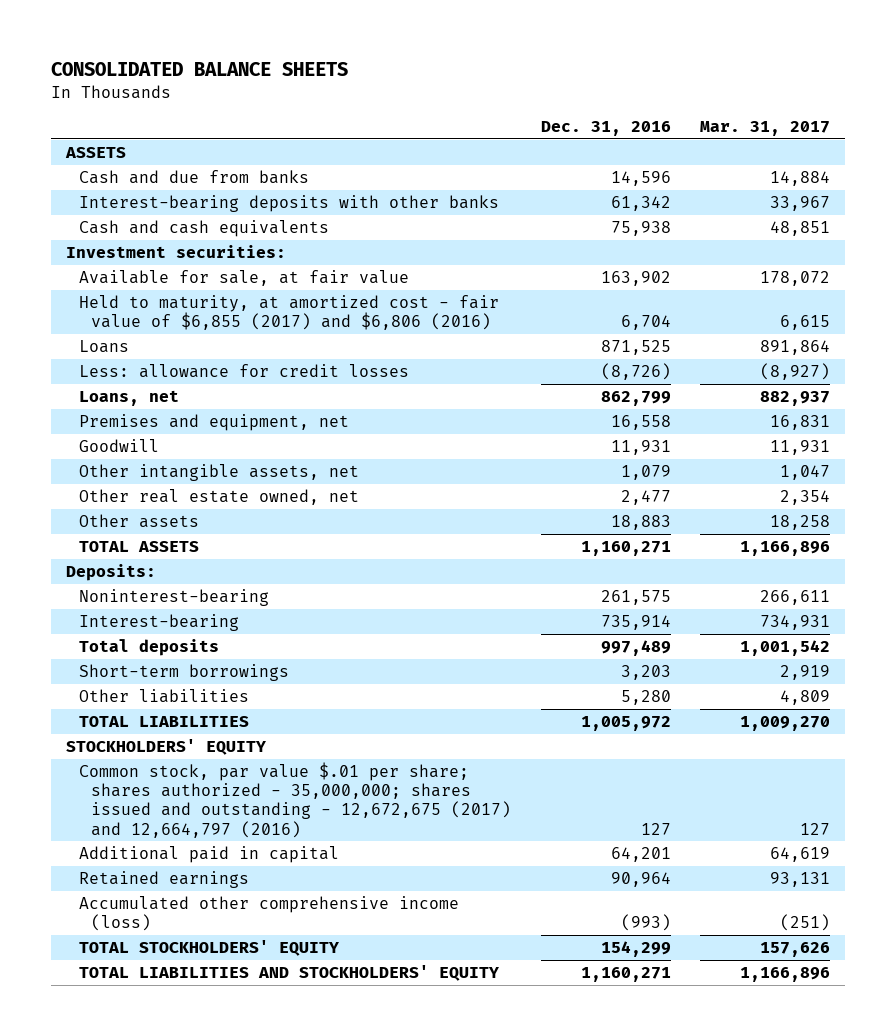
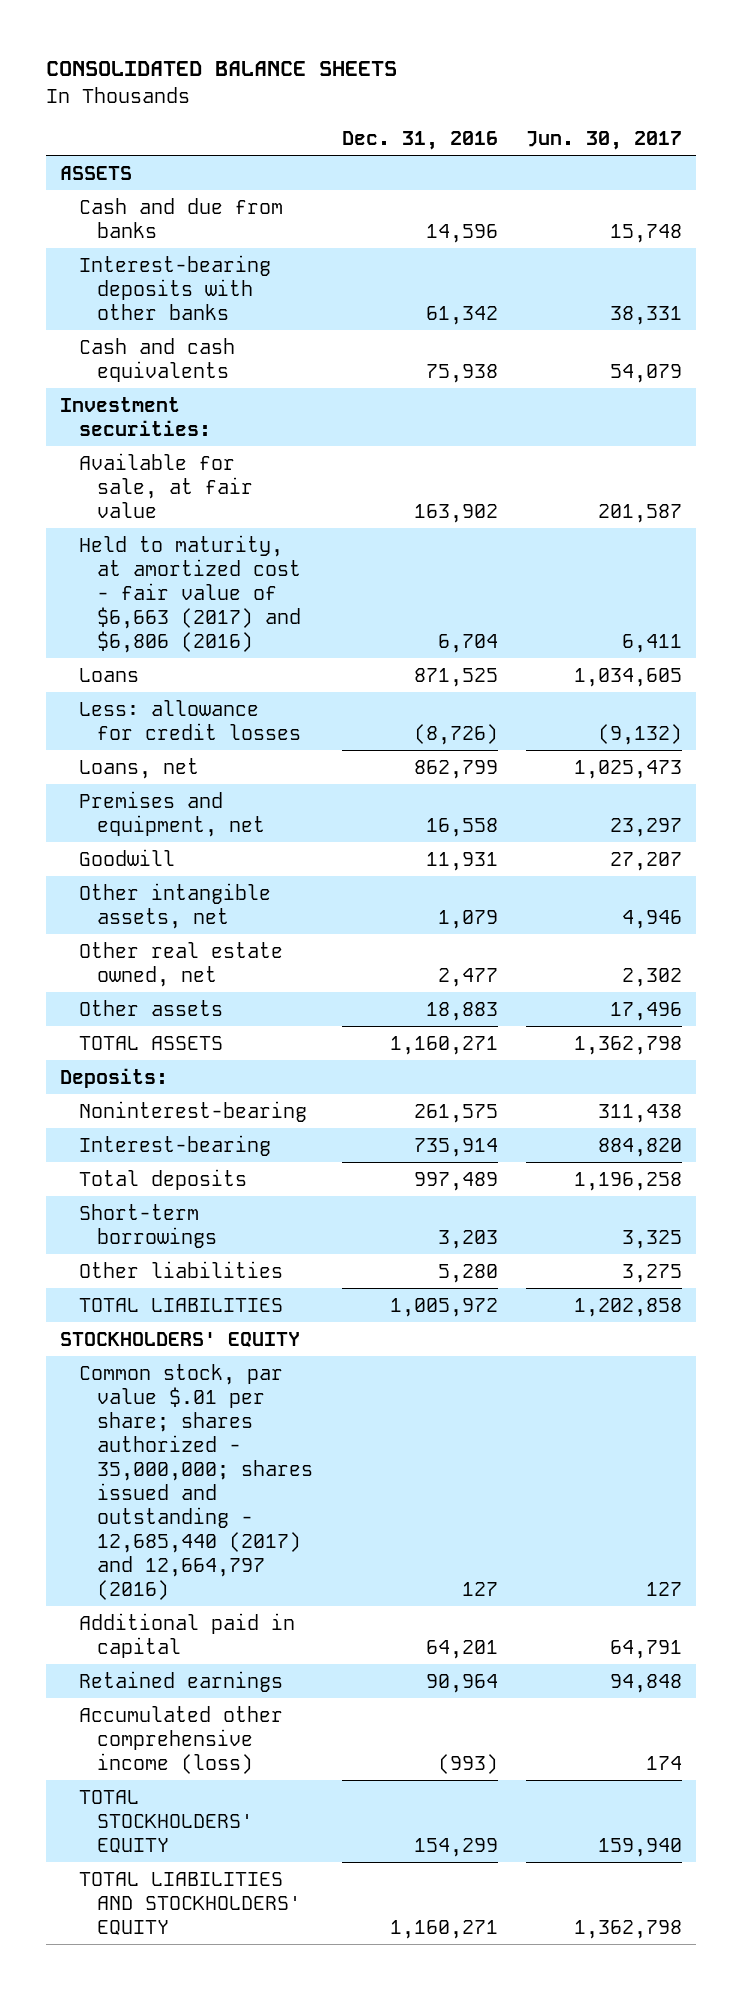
[700,121,831,137] Mar. 31, 2017 -> none
none -> [525,131,682,151] Jun. 30, 2017
[78,294,499,331] Held to maturity, at amortized cost - fair value of $6,855 (2017) and $6,806 (2016) -> [78,534,302,653] Held to maturity, at amortized cost - fair value of $6,663 (2017) and $6,806 (2016)
[78,761,512,838] Common stock, par value $.01 per share; shares authorized - 35,000,000; shares issued and outstanding - 12,672,675 (2017) and 12,664,797 (2016) -> [78,1363,314,1601] Common stock, par value $.01 per share; shares authorized - 35,000,000; shares issued and outstanding - 12,685,440 (2017) and 12,664,797 (2016)

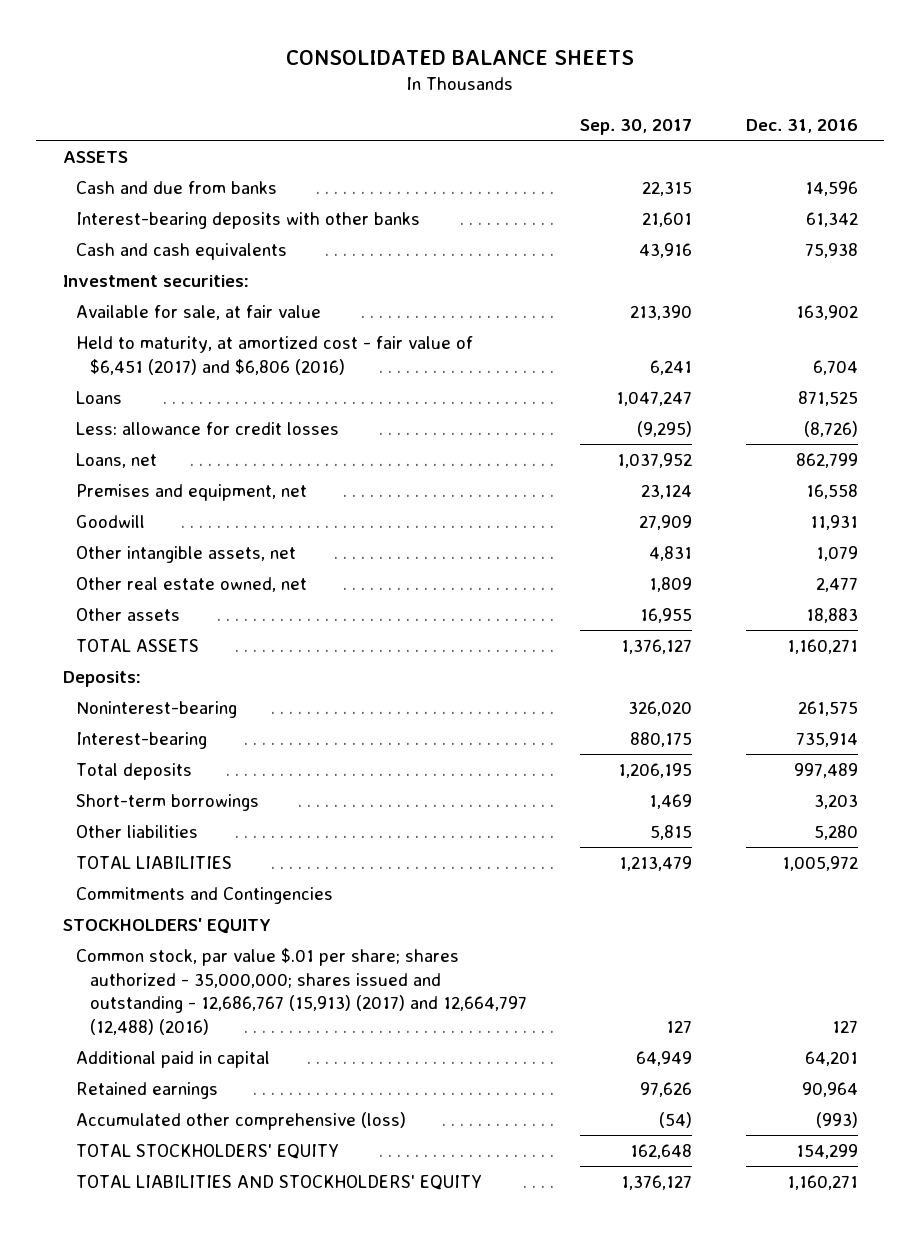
[525,131,682,151] Jun. 30, 2017 -> none
none -> [580,118,693,135] Sep. 30, 2017
[78,534,302,653] Held to maturity, at amortized cost - fair value of $6,663 (2017) and $6,806 (2016) -> [76,336,474,375] Held to maturity, at amortized cost - fair value of $6,451 (2017) and $6,806 (2016)
none -> [76,887,334,905] Commitments and Contingencies
[78,1363,314,1601] Common stock, par value $.01 per share; shares authorized - 35,000,000; shares issued and outstanding - 12,685,440 (2017) and 12,664,797 (2016) -> [76,948,528,1035] Common stock, par value $.01 per share; shares authorized - 35,000,000; shares issued and outstanding - 12,686,767 (15,913) (2017) and 12,664,797 (12,488) (2016)
[78,1705,283,1774] Accumulated other comprehensive income (loss) -> [76,1112,407,1131] Accumulated other comprehensive (loss)

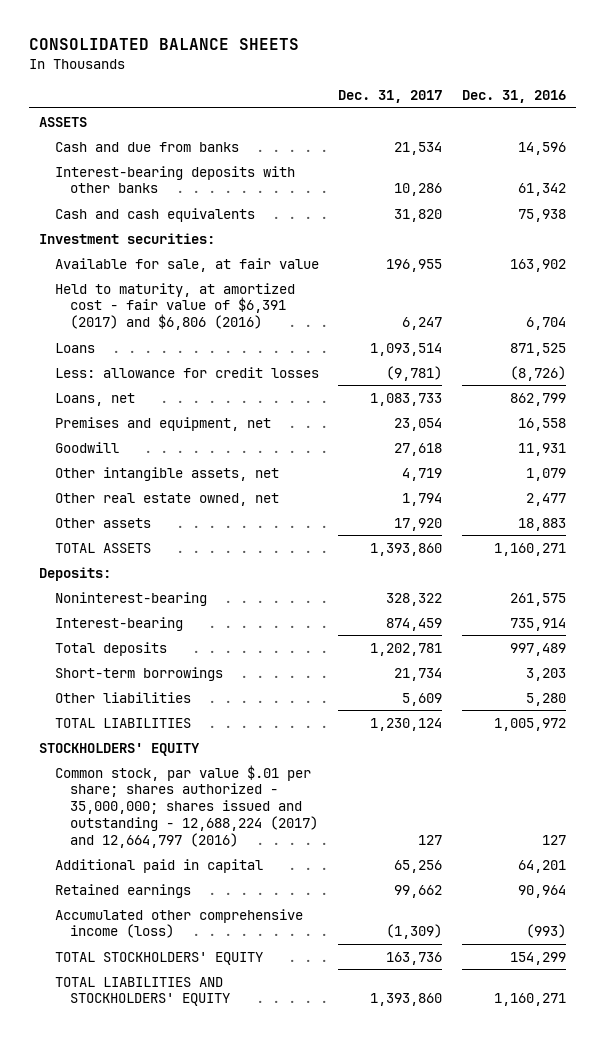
[580,118,693,135] Sep. 30, 2017 -> none
none -> [338,90,443,104] Dec. 31, 2017
[76,336,474,375] Held to maturity, at amortized cost - fair value of $6,451 (2017) and $6,806 (2016) -> [54,282,295,331] Held to maturity, at amortized cost - fair value of $6,391 (2017) and $6,806 (2016)
[76,887,334,905] Commitments and Contingencies -> none
[76,948,528,1035] Common stock, par value $.01 per share; shares authorized - 35,000,000; shares issued and outstanding - 12,686,767 (15,913) (2017) and 12,664,797 (12,488) (2016) -> [54,764,319,848] Common stock, par value $.01 per share; shares authorized - 35,000,000; shares issued and outstanding - 12,688,224 (2017) and 12,664,797 (2016)
[76,1112,407,1131] Accumulated other comprehensive (loss) -> [54,908,303,939] Accumulated other comprehensive income (loss)

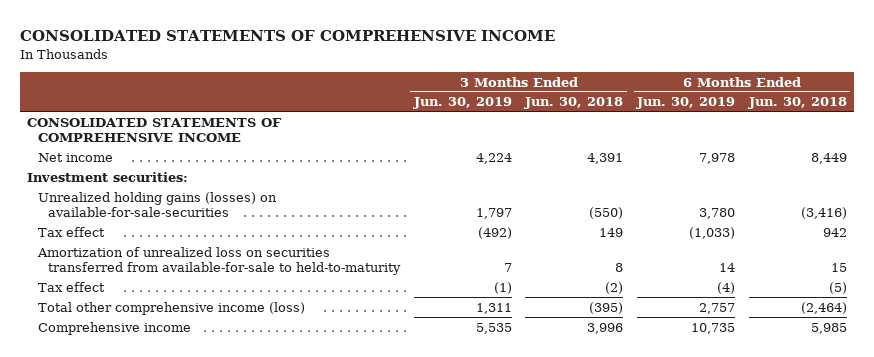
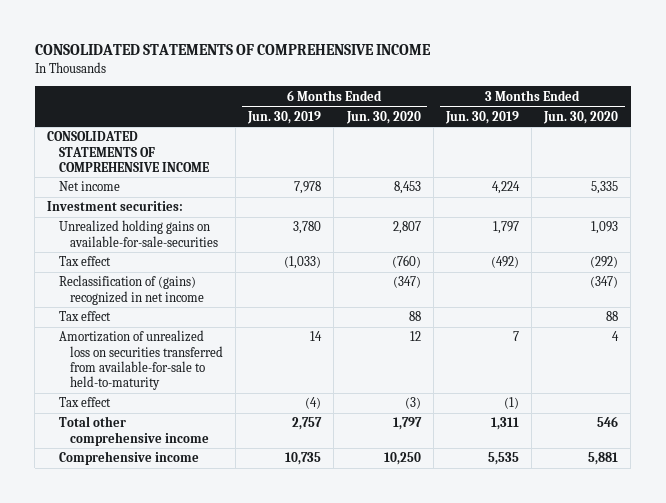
[524,97,624,110] Jun. 30, 2018 -> none
[747,97,847,110] Jun. 30, 2018 -> none
none -> [345,110,421,124] Jun. 30, 2020
none -> [543,110,619,124] Jun. 30, 2020
[37,191,277,218] Unrealized holding gains (losses) on available-for-sale-securities -> [58,220,218,247] Unrealized holding gains on available-for-sale-securities
none -> [58,275,204,305] Reclassification of (gains) recognized in net income
none -> [58,311,111,322] Tax effect
[37,301,305,315] Total other comprehensive income (loss) -> [58,416,209,446] Total other comprehensive income

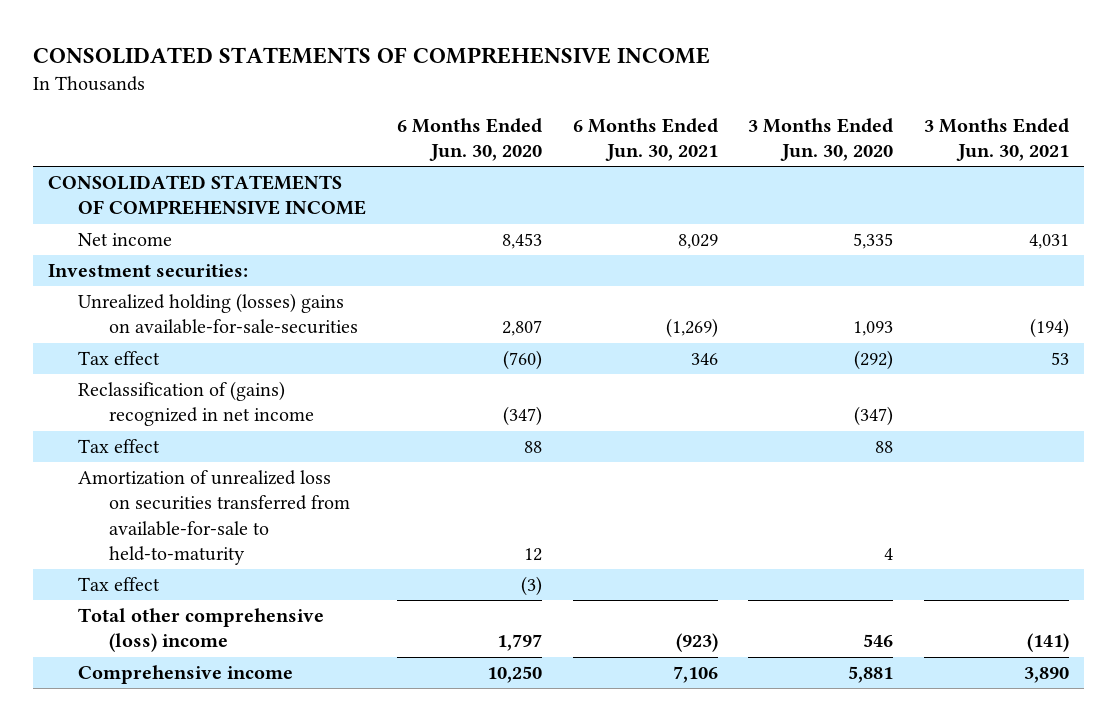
[247,110,322,124] Jun. 30, 2019 -> none
[444,110,519,124] Jun. 30, 2019 -> none
none -> [572,117,718,162] 6 Months Ended Jun. 30, 2021
none -> [923,117,1069,162] 3 Months Ended Jun. 30, 2021
[58,220,218,247] Unrealized holding gains on available-for-sale-securities -> [78,293,358,335] Unrealized holding (losses) gains on available-for-sale-securities
[58,416,209,446] Total other comprehensive income -> [78,608,325,653] Total other comprehensive (loss) income

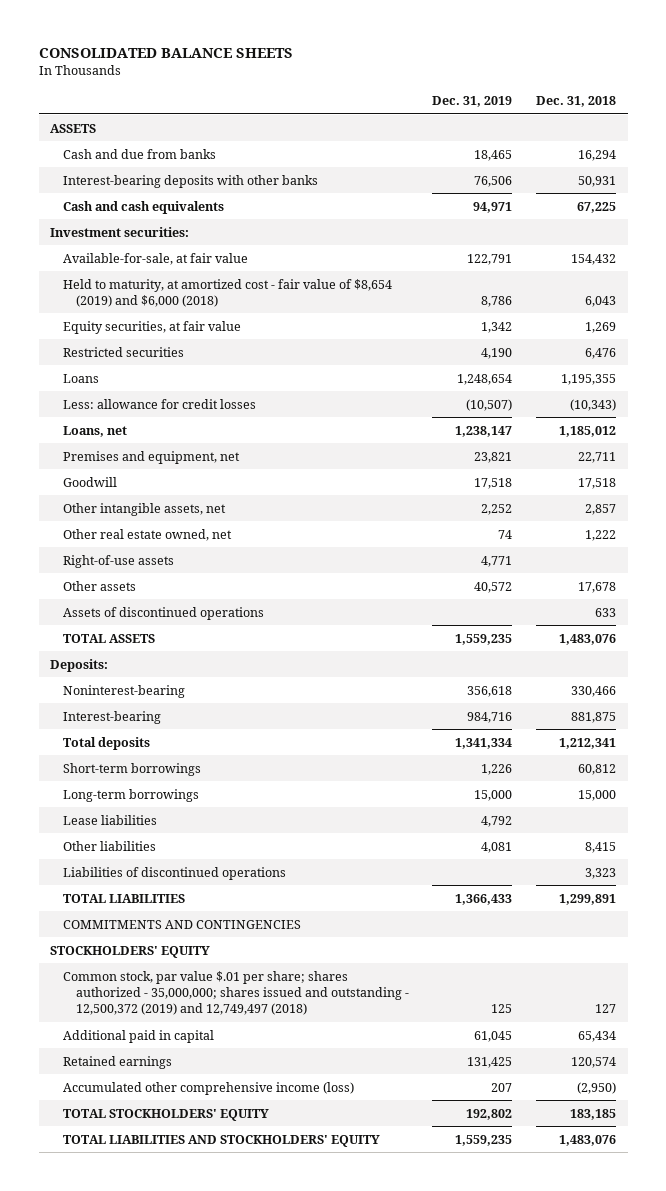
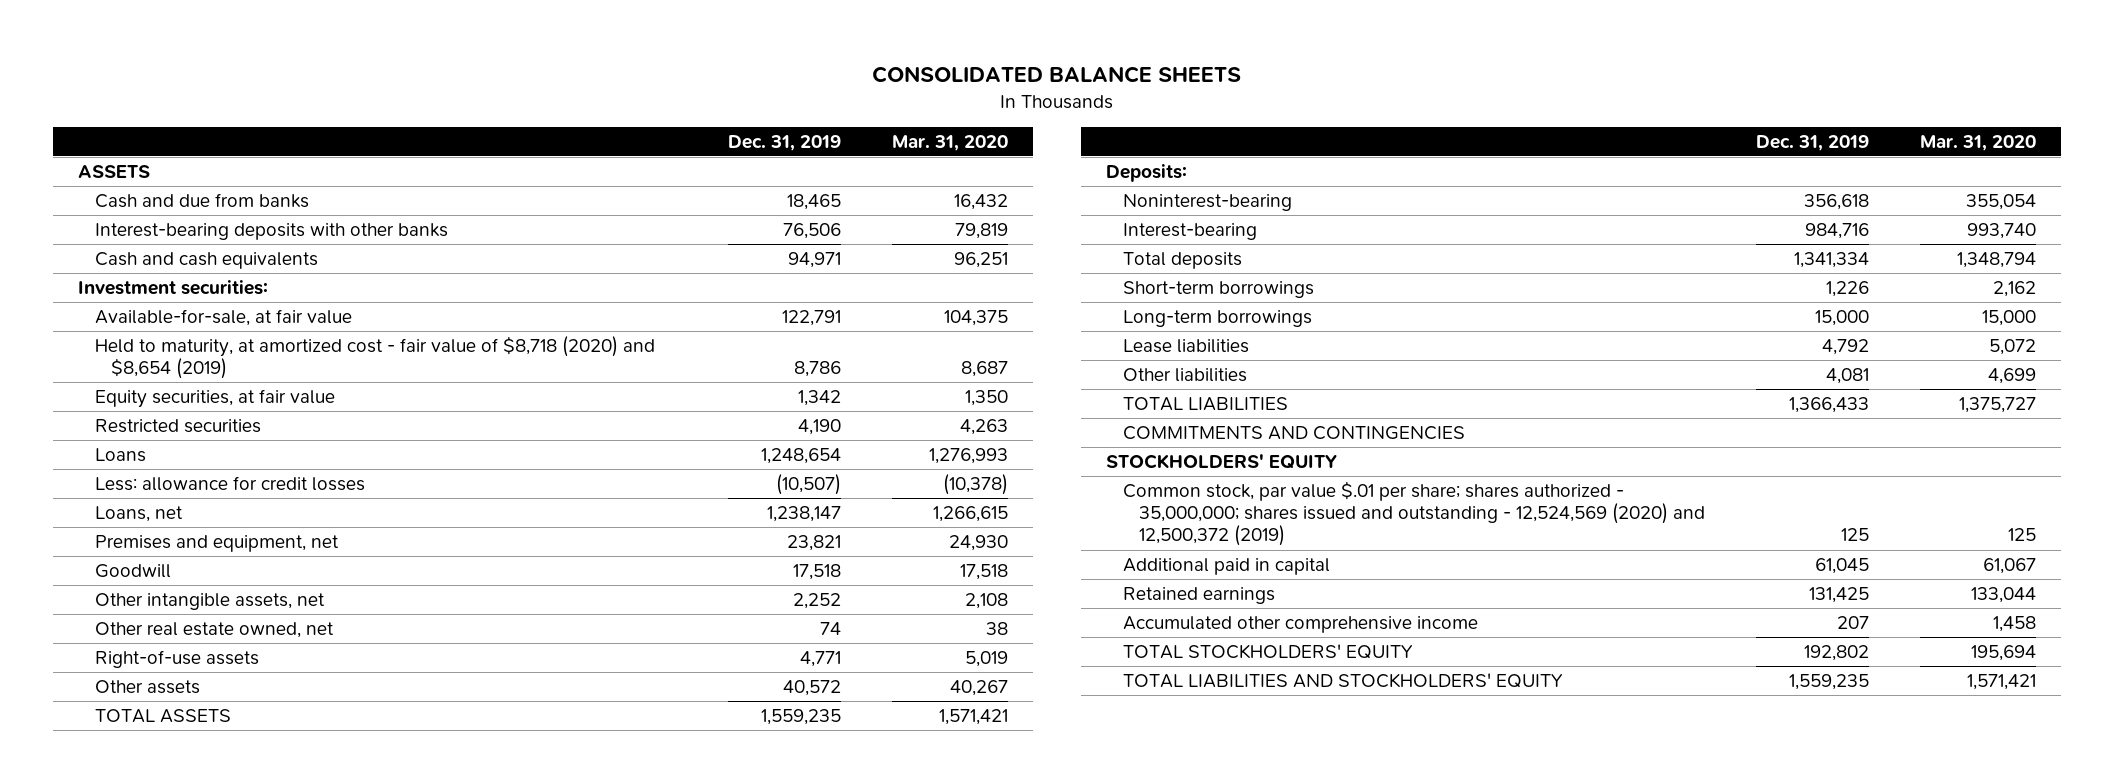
[535,96,616,108] Dec. 31, 2018 -> none
none -> [891,134,1008,151] Mar. 31, 2020
[63,278,393,307] Held to maturity, at amortized cost - fair value of $8,654 (2019) and $6,000 (2018) -> [94,335,655,380] Held to maturity, at amortized cost - fair value of $8,718 (2020) and $8,654 (2019)
[63,606,265,620] Assets of discontinued operations -> none
[63,866,287,880] Liabilities of discontinued operations -> none
[63,970,410,1016] Common stock, par value $.01 per share; shares authorized - 35,000,000; shares issued and outstanding - 12,500,372 (2019) and 12,749,497 (2018) -> [1122,480,1706,547] Common stock, par value $.01 per share; shares authorized - 35,000,000; shares issued and outstanding - 12,524,569 (2020) and 12,500,372 (2019)
[63,1081,355,1095] Accumulated other comprehensive income (loss) -> [1122,615,1478,633] Accumulated other comprehensive income

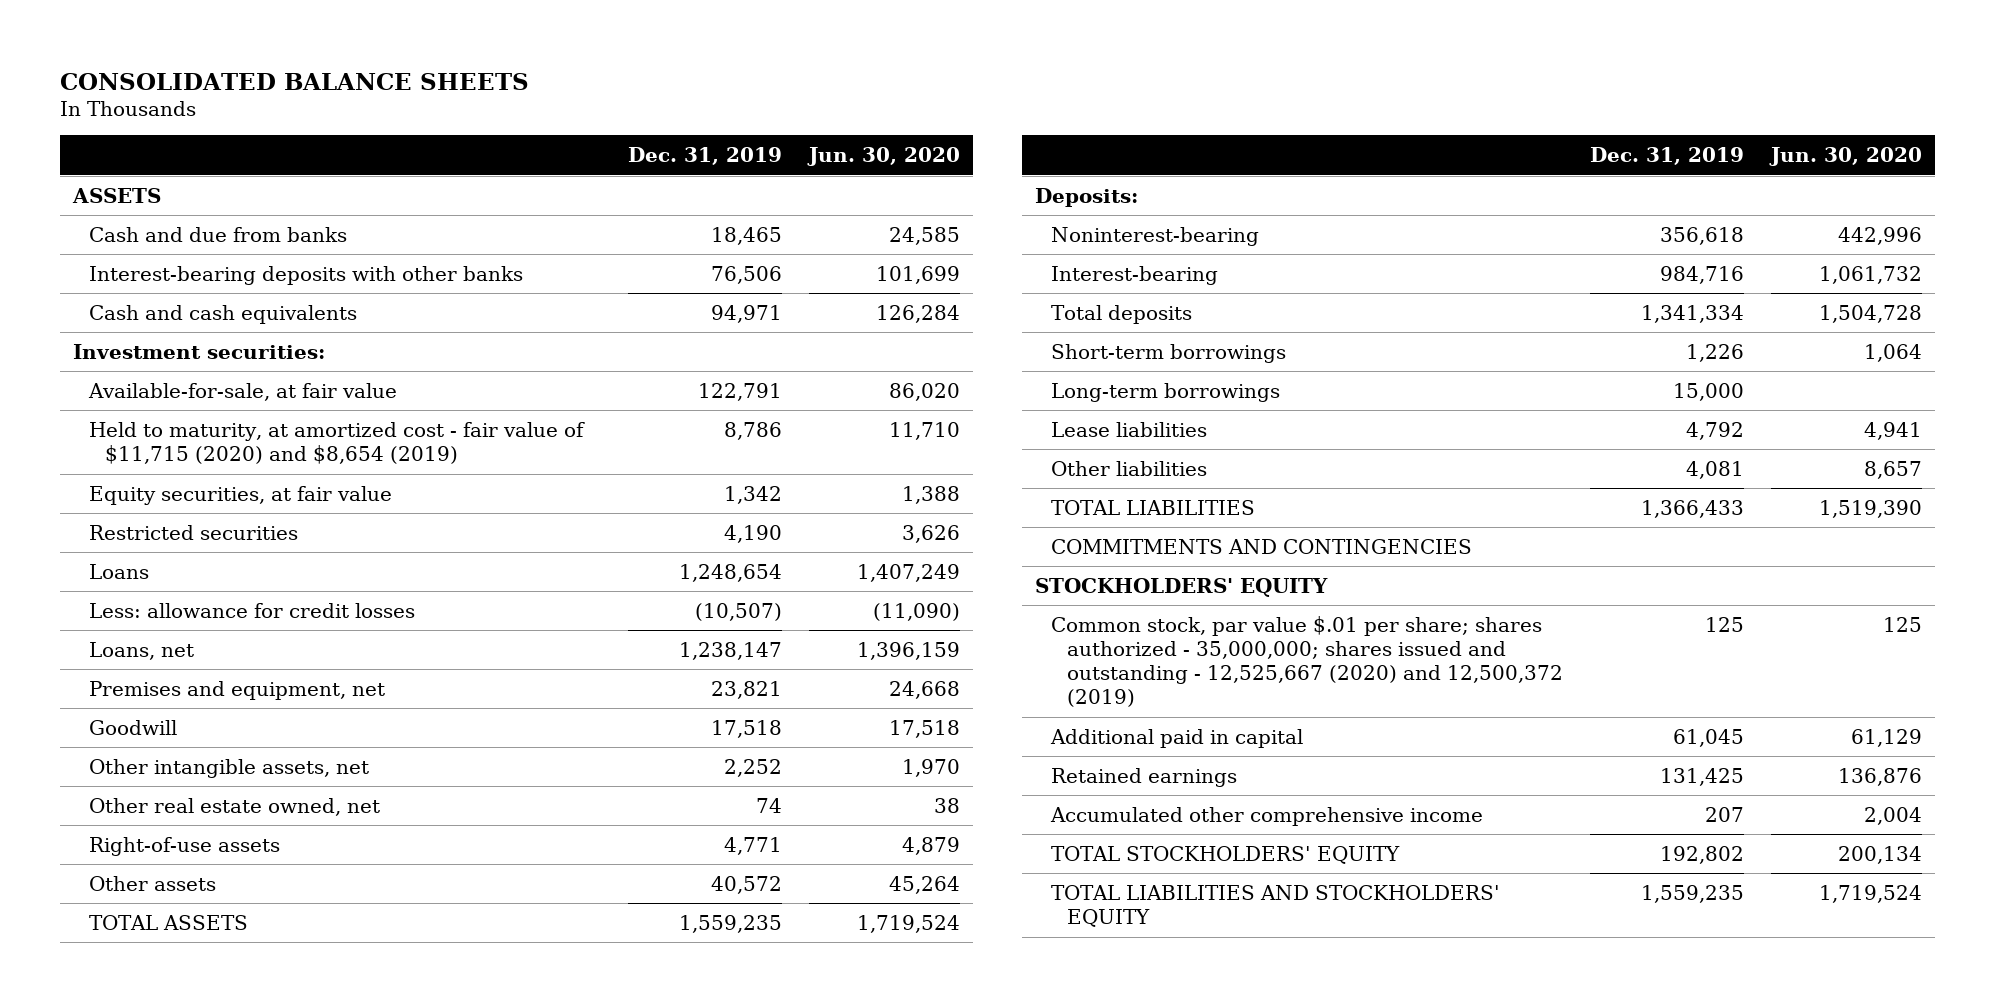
[891,134,1008,151] Mar. 31, 2020 -> none
none -> [806,147,960,167] Jun. 30, 2020
[94,335,655,380] Held to maturity, at amortized cost - fair value of $8,718 (2020) and $8,654 (2019) -> [88,421,585,464] Held to maturity, at amortized cost - fair value of $11,715 (2020) and $8,654 (2019)
[1122,480,1706,547] Common stock, par value $.01 per share; shares authorized - 35,000,000; shares issued and outstanding - 12,524,569 (2020) and 12,500,372 (2019) -> [1051,615,1563,708] Common stock, par value $.01 per share; shares authorized - 35,000,000; shares issued and outstanding - 12,525,667 (2020) and 12,500,372 (2019)

